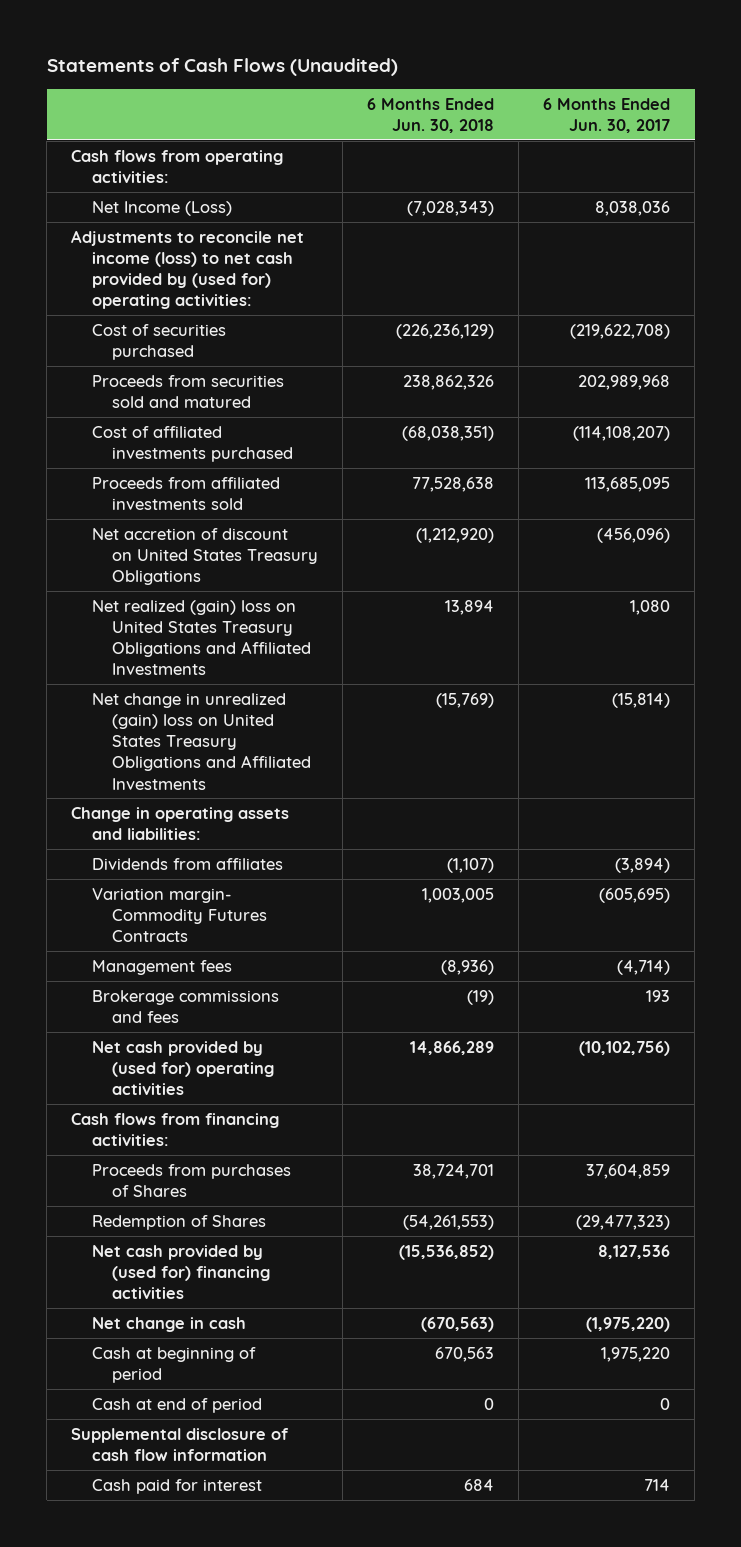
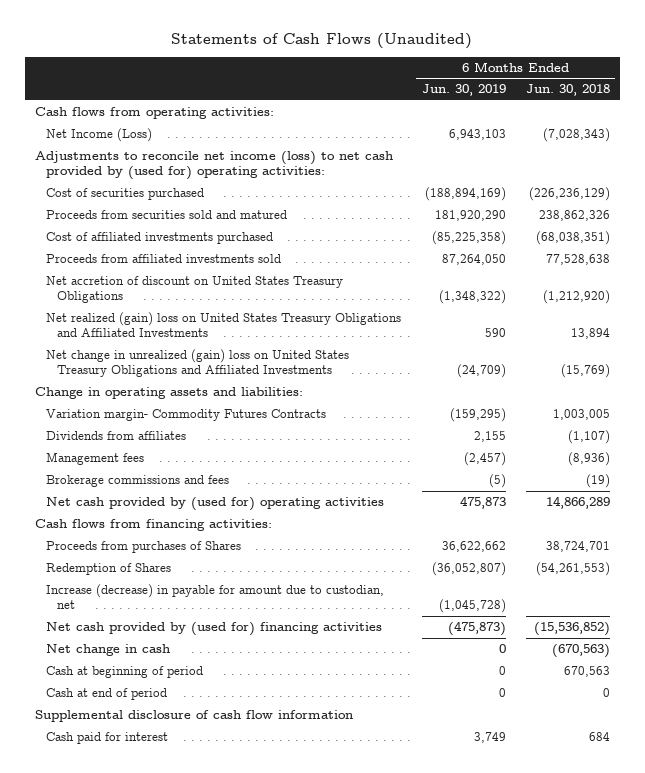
[543,97,671,133] 6 Months Ended Jun. 30, 2017 -> none
none -> [421,84,506,97] Jun. 30, 2019
[91,857,283,870] Dividends from affiliates -> [46,431,187,441] Dividends from affiliates
none -> [46,584,385,610] Increase (decrease) in payable for amount due to custodian, net

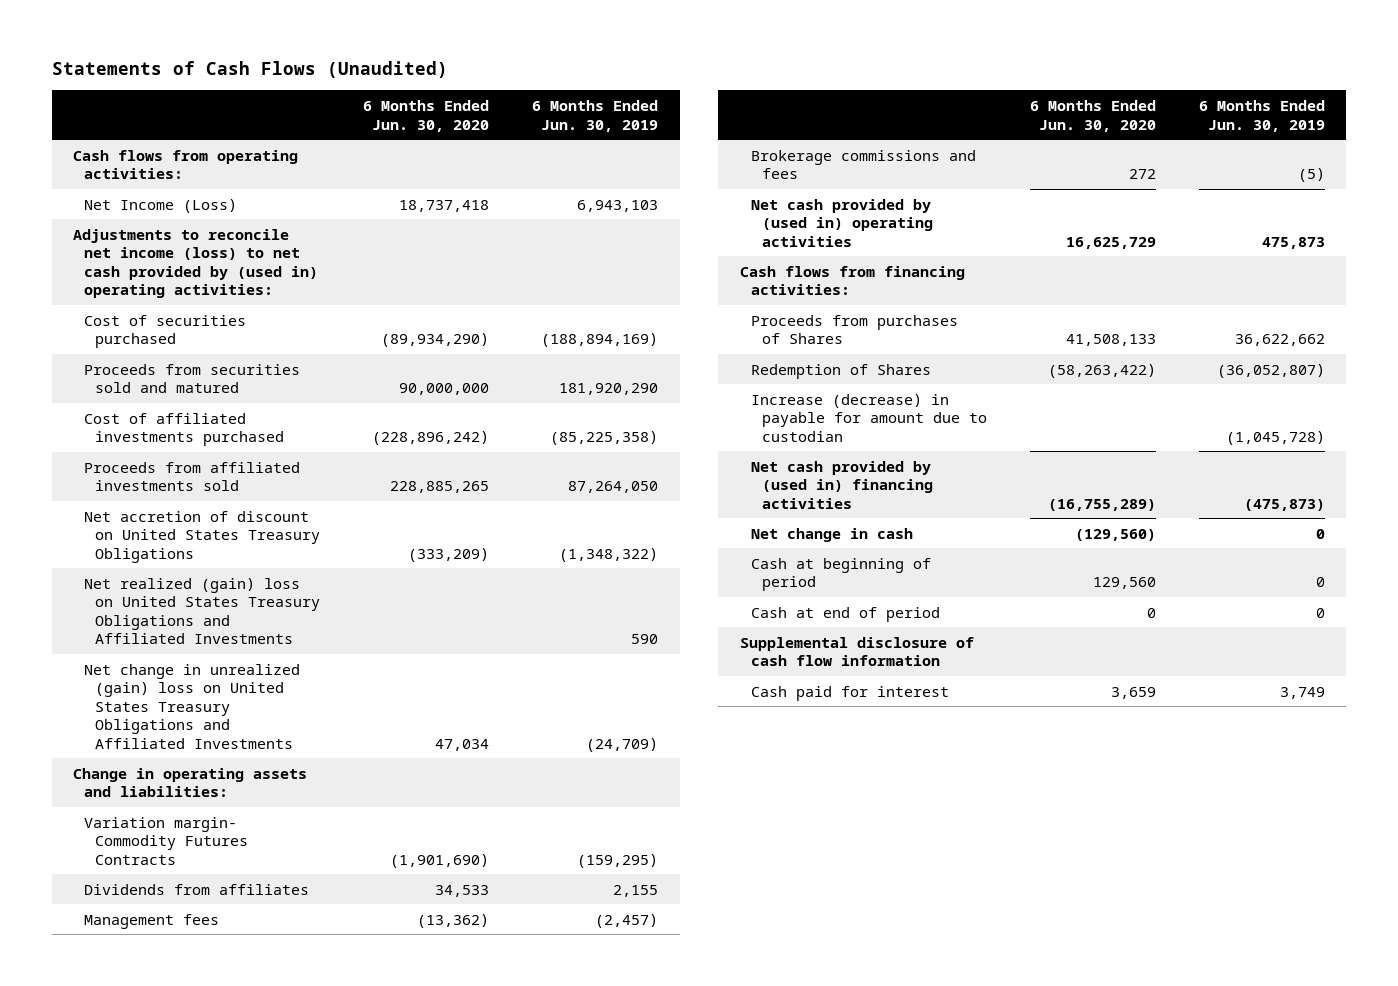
[525,84,610,97] Jun. 30, 2018 -> none
none -> [363,100,490,132] 6 Months Ended Jun. 30, 2020
[35,151,394,181] Adjustments to reconcile net income (loss) to net cash provided by (used for) operating activities: -> [73,228,319,299] Adjustments to reconcile net income (loss) to net cash provided by (used in) operating activities:
[46,497,385,512] Net cash provided by (used for) operating activities -> [750,198,933,247] Net cash provided by (used in) operating activities
[46,584,385,610] Increase (decrease) in payable for amount due to custodian, net -> [750,393,987,442] Increase (decrease) in payable for amount due to custodian
[46,622,383,637] Net cash provided by (used for) financing activities -> [750,460,933,509] Net cash provided by (used in) financing activities

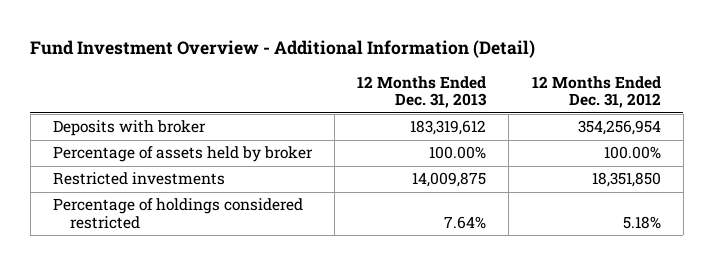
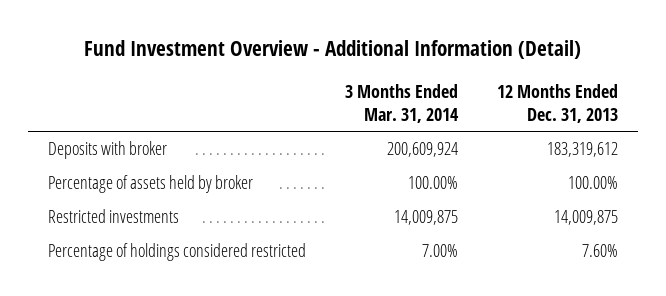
[531,75,661,109] 12 Months Ended Dec. 31, 2012 -> none
none -> [345,83,460,123] 3 Months Ended Mar. 31, 2014
[444,216,487,230] 7.64% -> [582,244,619,258] 7.60%

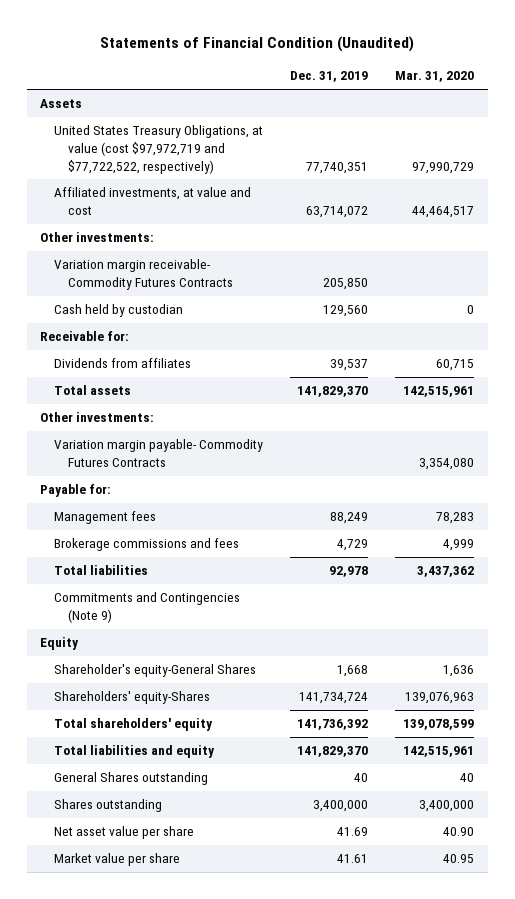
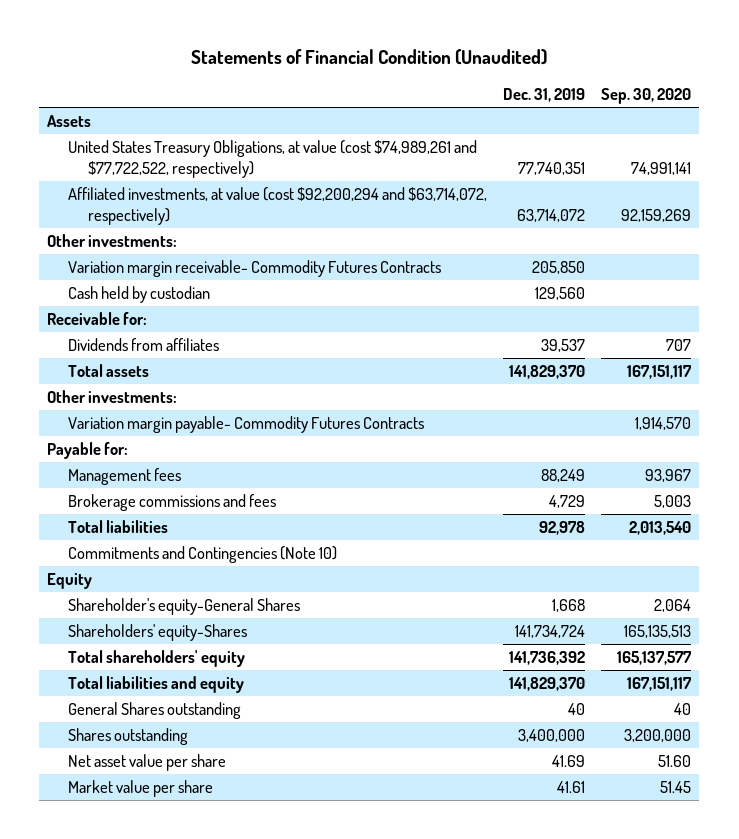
[395,71,475,83] Mar. 31, 2020 -> none
none -> [601,87,692,104] Sep. 30, 2020
[54,125,264,174] United States Treasury Obligations, at value (cost $97,972,719 and $77,722,522, respectively) -> [67,140,477,178] United States Treasury Obligations, at value (cost $74,989,261 and $77,722,522, respectively)
[54,187,252,216] Affiliated investments, at value and cost -> [67,187,487,225] Affiliated investments, at value (cost $92,200,294 and $63,714,072, respectively)
[54,592,241,624] Commitments and Contingencies (Note 9) -> [67,546,337,564] Commitments and Contingencies (Note 10)

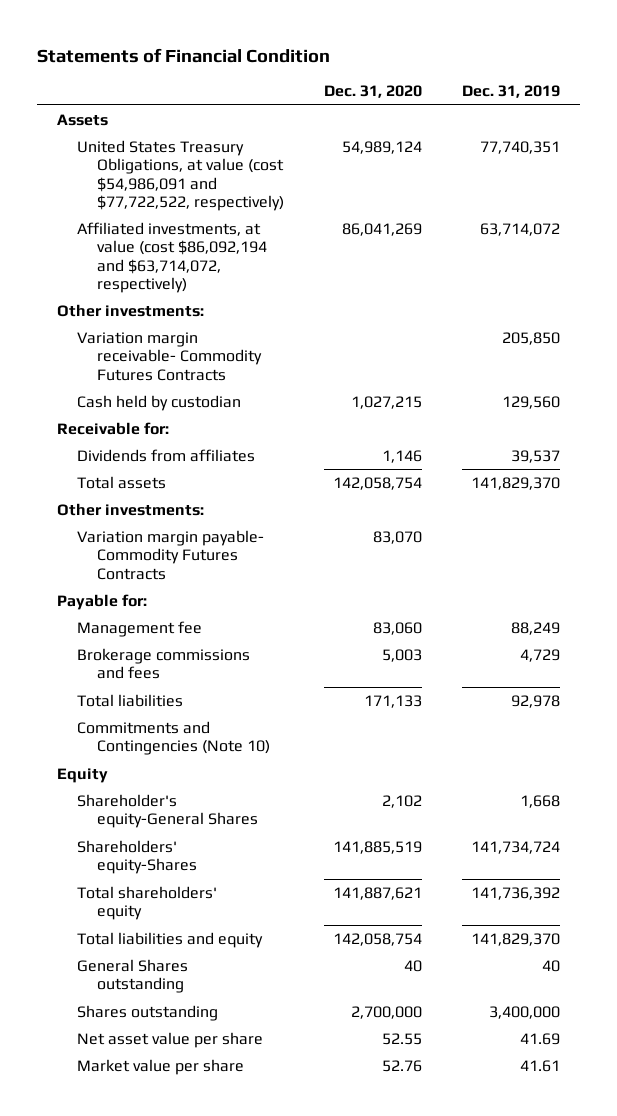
[191,49,548,66] Statements of Financial Condition (Unaudited) -> [36,47,330,63] Statements of Financial Condition
[601,87,692,104] Sep. 30, 2020 -> none
none -> [323,85,422,99] Dec. 31, 2020
[67,140,477,178] United States Treasury Obligations, at value (cost $74,989,261 and $77,722,522, respectively) -> [76,139,284,211] United States Treasury Obligations, at value (cost $54,986,091 and $77,722,522, respectively)
[67,187,487,225] Affiliated investments, at value (cost $92,200,294 and $63,714,072, respectively) -> [76,221,267,293] Affiliated investments, at value (cost $86,092,194 and $63,714,072, respectively)
[67,468,181,486] Management fees -> [76,620,202,637] Management fee

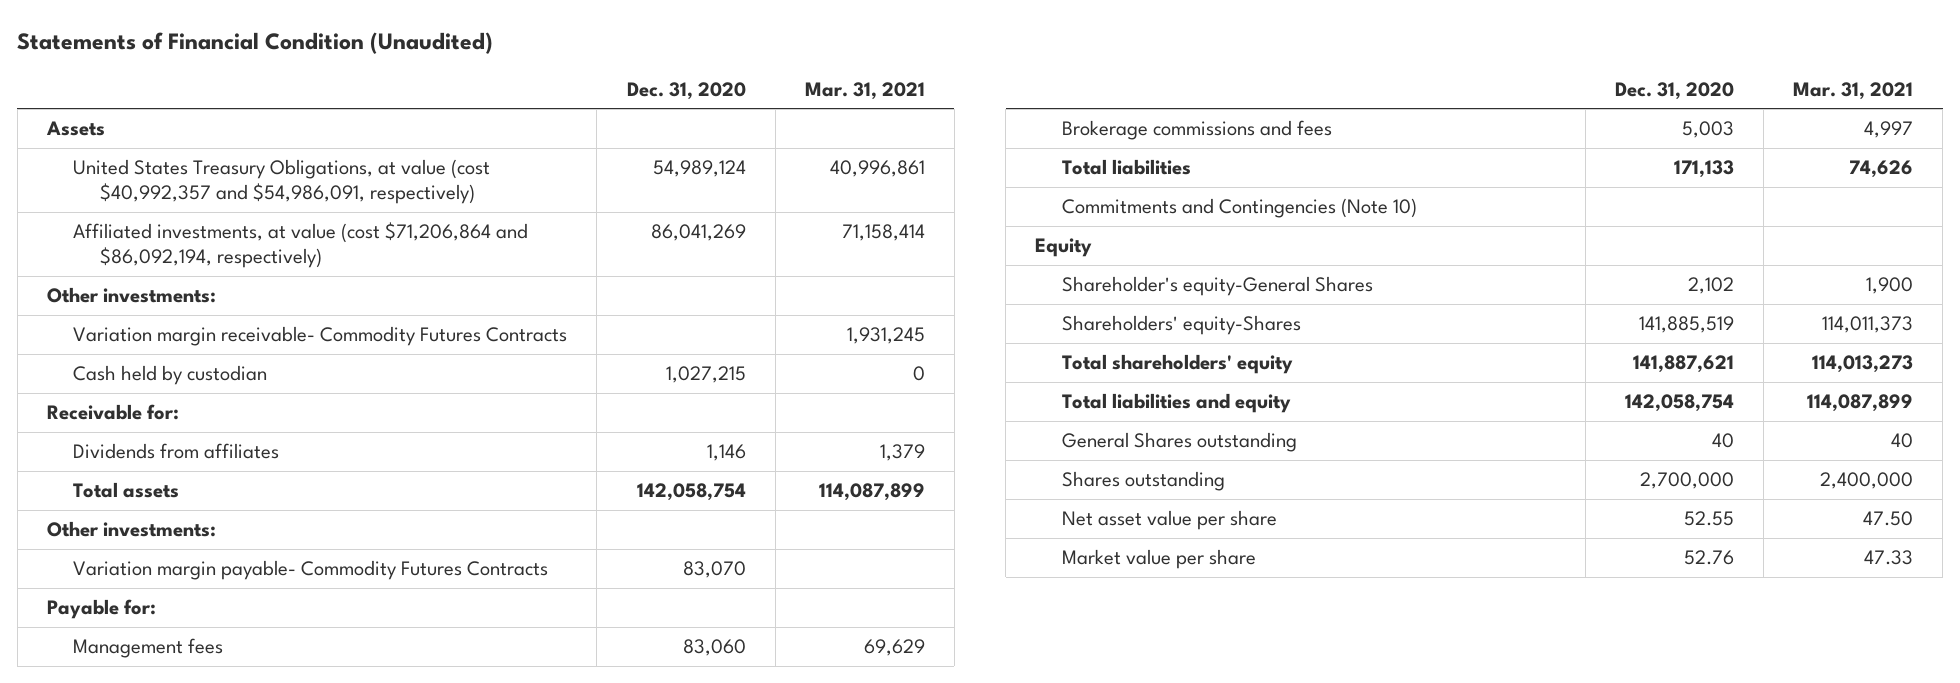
[36,47,330,63] Statements of Financial Condition -> [17,32,494,55] Statements of Financial Condition (Unaudited)
[461,85,560,99] Dec. 31, 2019 -> none
none -> [804,81,925,100] Mar. 31, 2021
[76,139,284,211] United States Treasury Obligations, at value (cost $54,986,091 and $77,722,522, respectively) -> [73,159,491,205] United States Treasury Obligations, at value (cost $40,992,357 and $54,986,091, respectively)
[76,221,267,293] Affiliated investments, at value (cost $86,092,194 and $63,714,072, respectively) -> [73,222,529,269] Affiliated investments, at value (cost $71,206,864 and $86,092,194, respectively)
[76,620,202,637] Management fee -> [73,638,224,659] Management fees

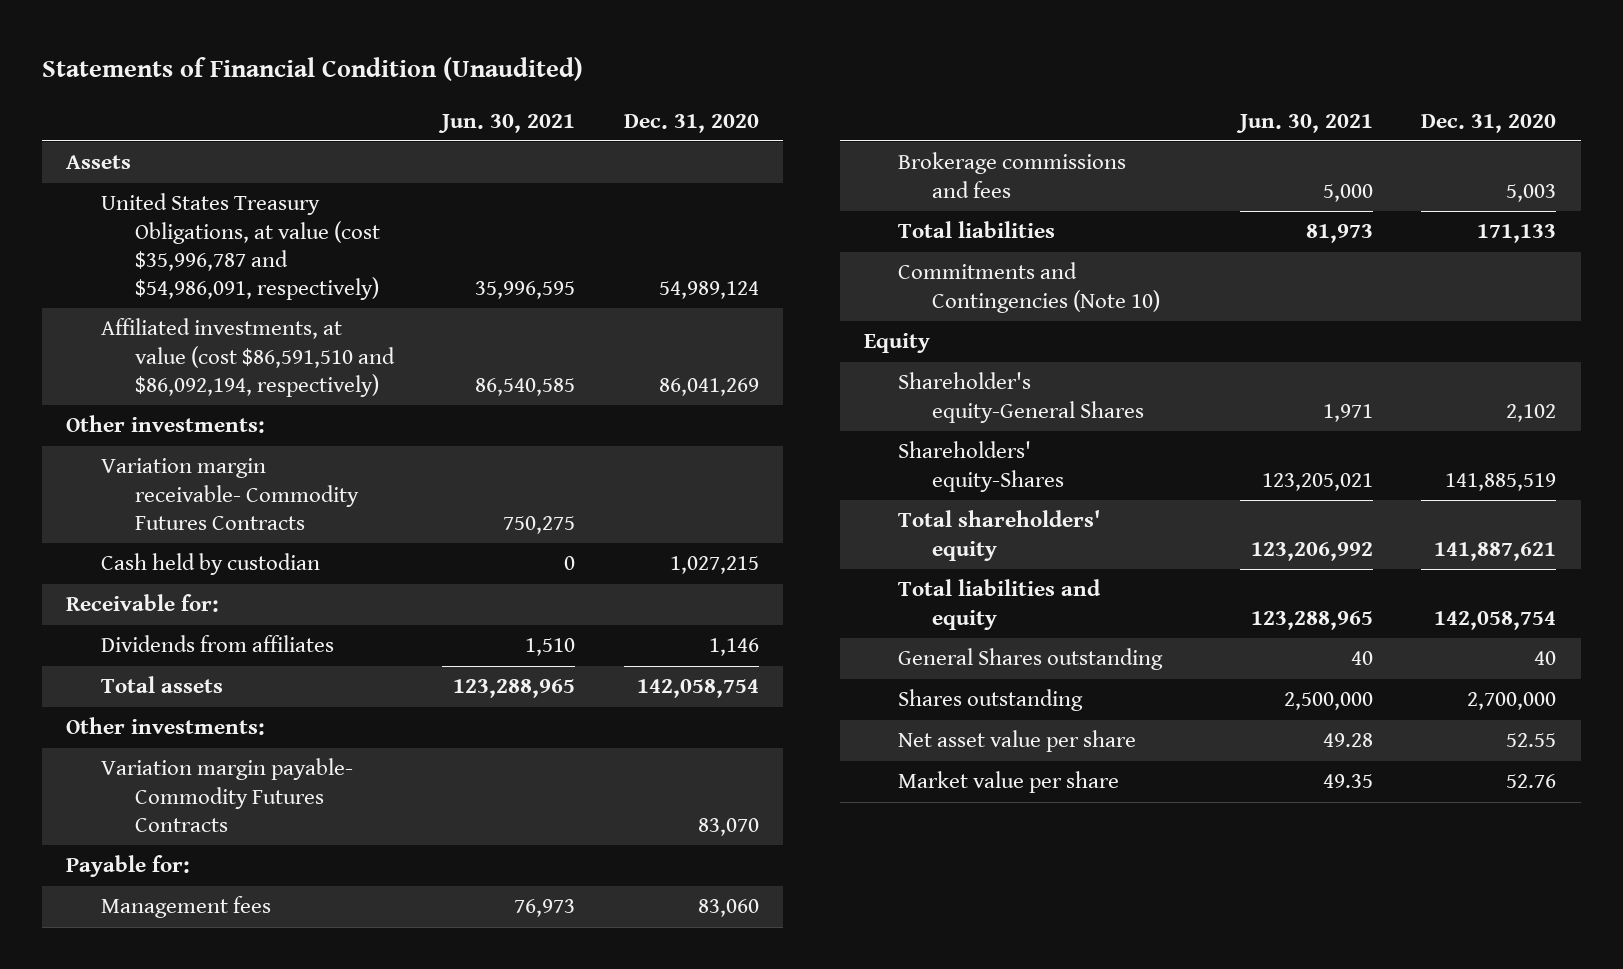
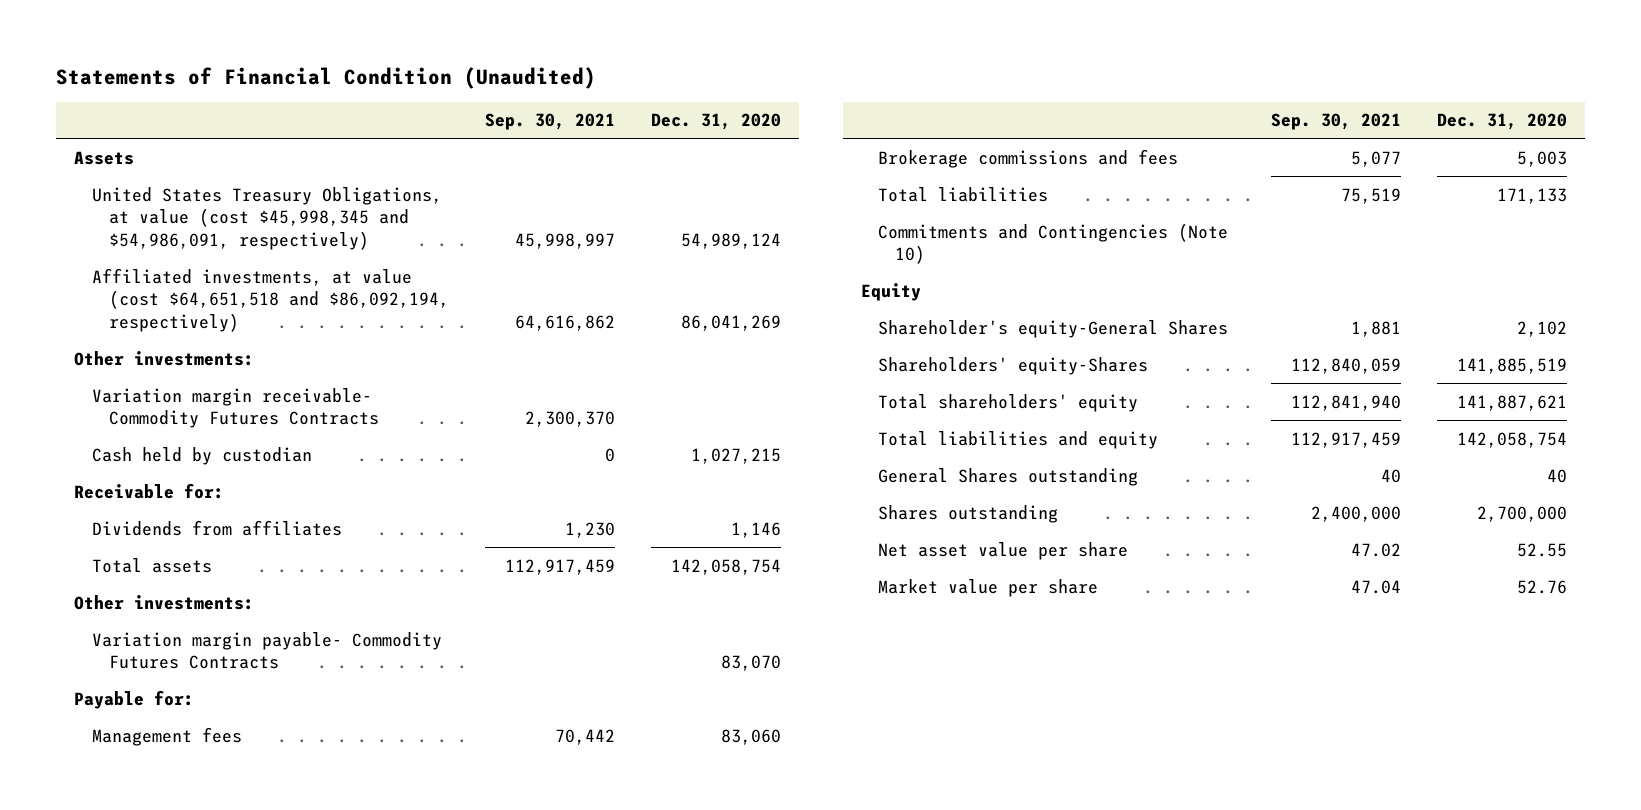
[438,113,576,133] Jun. 30, 2021 -> none
none -> [484,113,615,131] Sep. 30, 2021
[100,193,380,301] United States Treasury Obligations, at value (cost $35,996,787 and $54,986,091, respectively) -> [91,186,442,250] United States Treasury Obligations, at value (cost $45,998,345 and $54,986,091, respectively)
[100,318,395,397] Affiliated investments, at value (cost $86,591,510 and $86,092,194, respectively) -> [91,267,450,332] Affiliated investments, at value (cost $64,651,518 and $86,092,194, respectively)

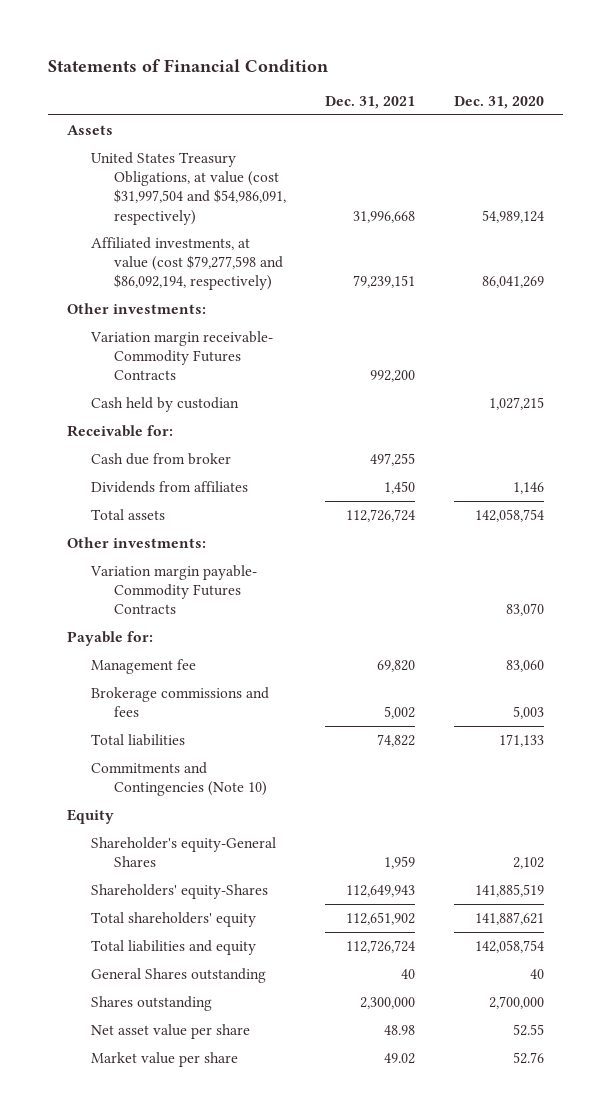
[56,66,597,89] Statements of Financial Condition (Unaudited) -> [47,58,328,72] Statements of Financial Condition
[484,113,615,131] Sep. 30, 2021 -> none
none -> [325,96,416,110] Dec. 31, 2021
[91,186,442,250] United States Treasury Obligations, at value (cost $45,998,345 and $54,986,091, respectively) -> [90,151,287,225] United States Treasury Obligations, at value (cost $31,997,504 and $54,986,091, respectively)
[91,267,450,332] Affiliated investments, at value (cost $64,651,518 and $86,092,194, respectively) -> [90,236,284,291] Affiliated investments, at value (cost $79,277,598 and $86,092,194, respectively)
none -> [90,452,231,465] Cash due from broker
[91,726,242,746] Management fees -> [90,658,196,674] Management fee

